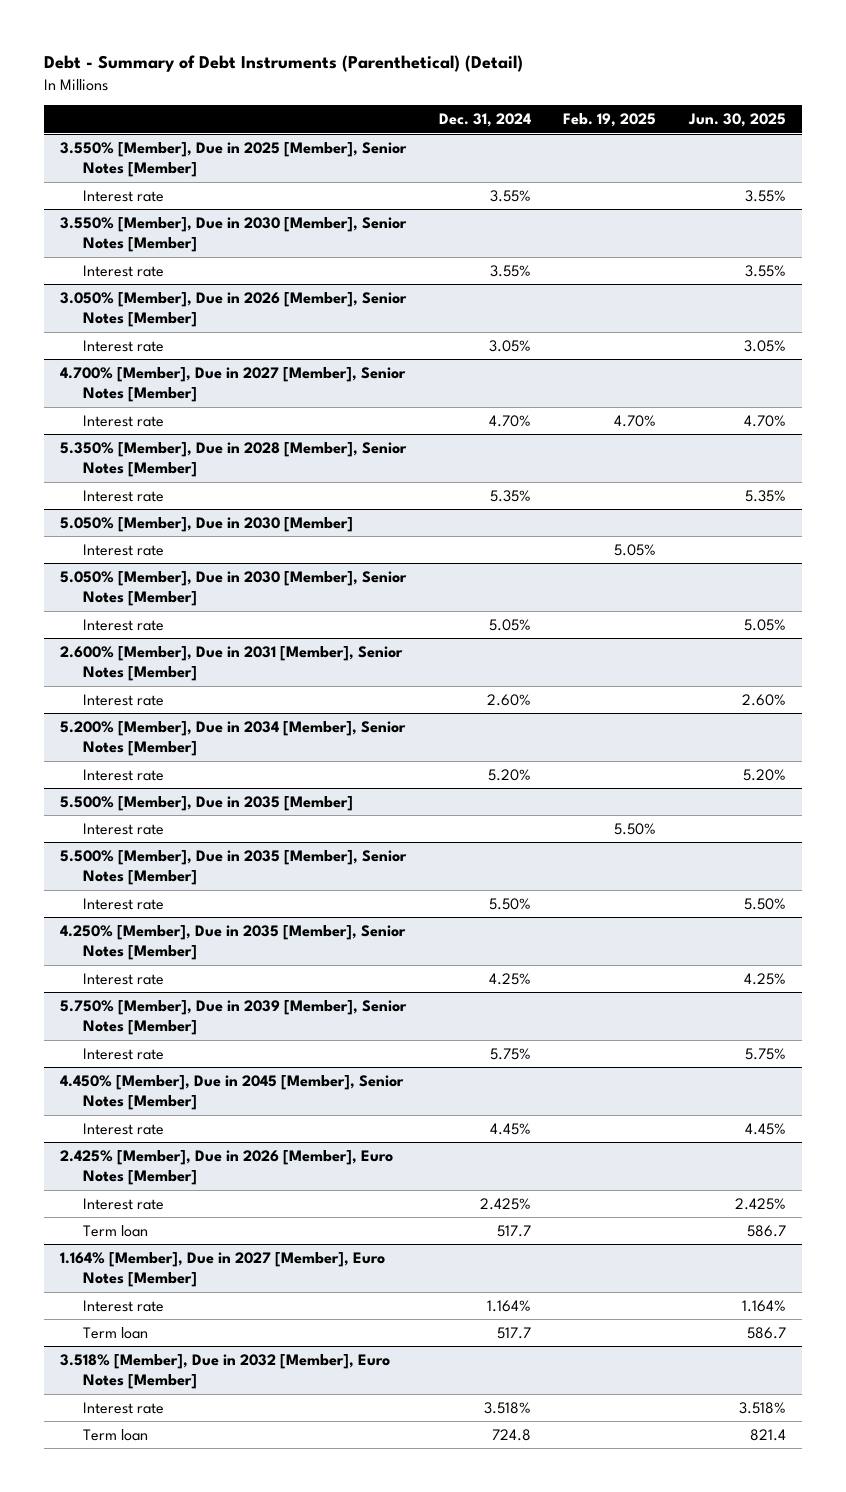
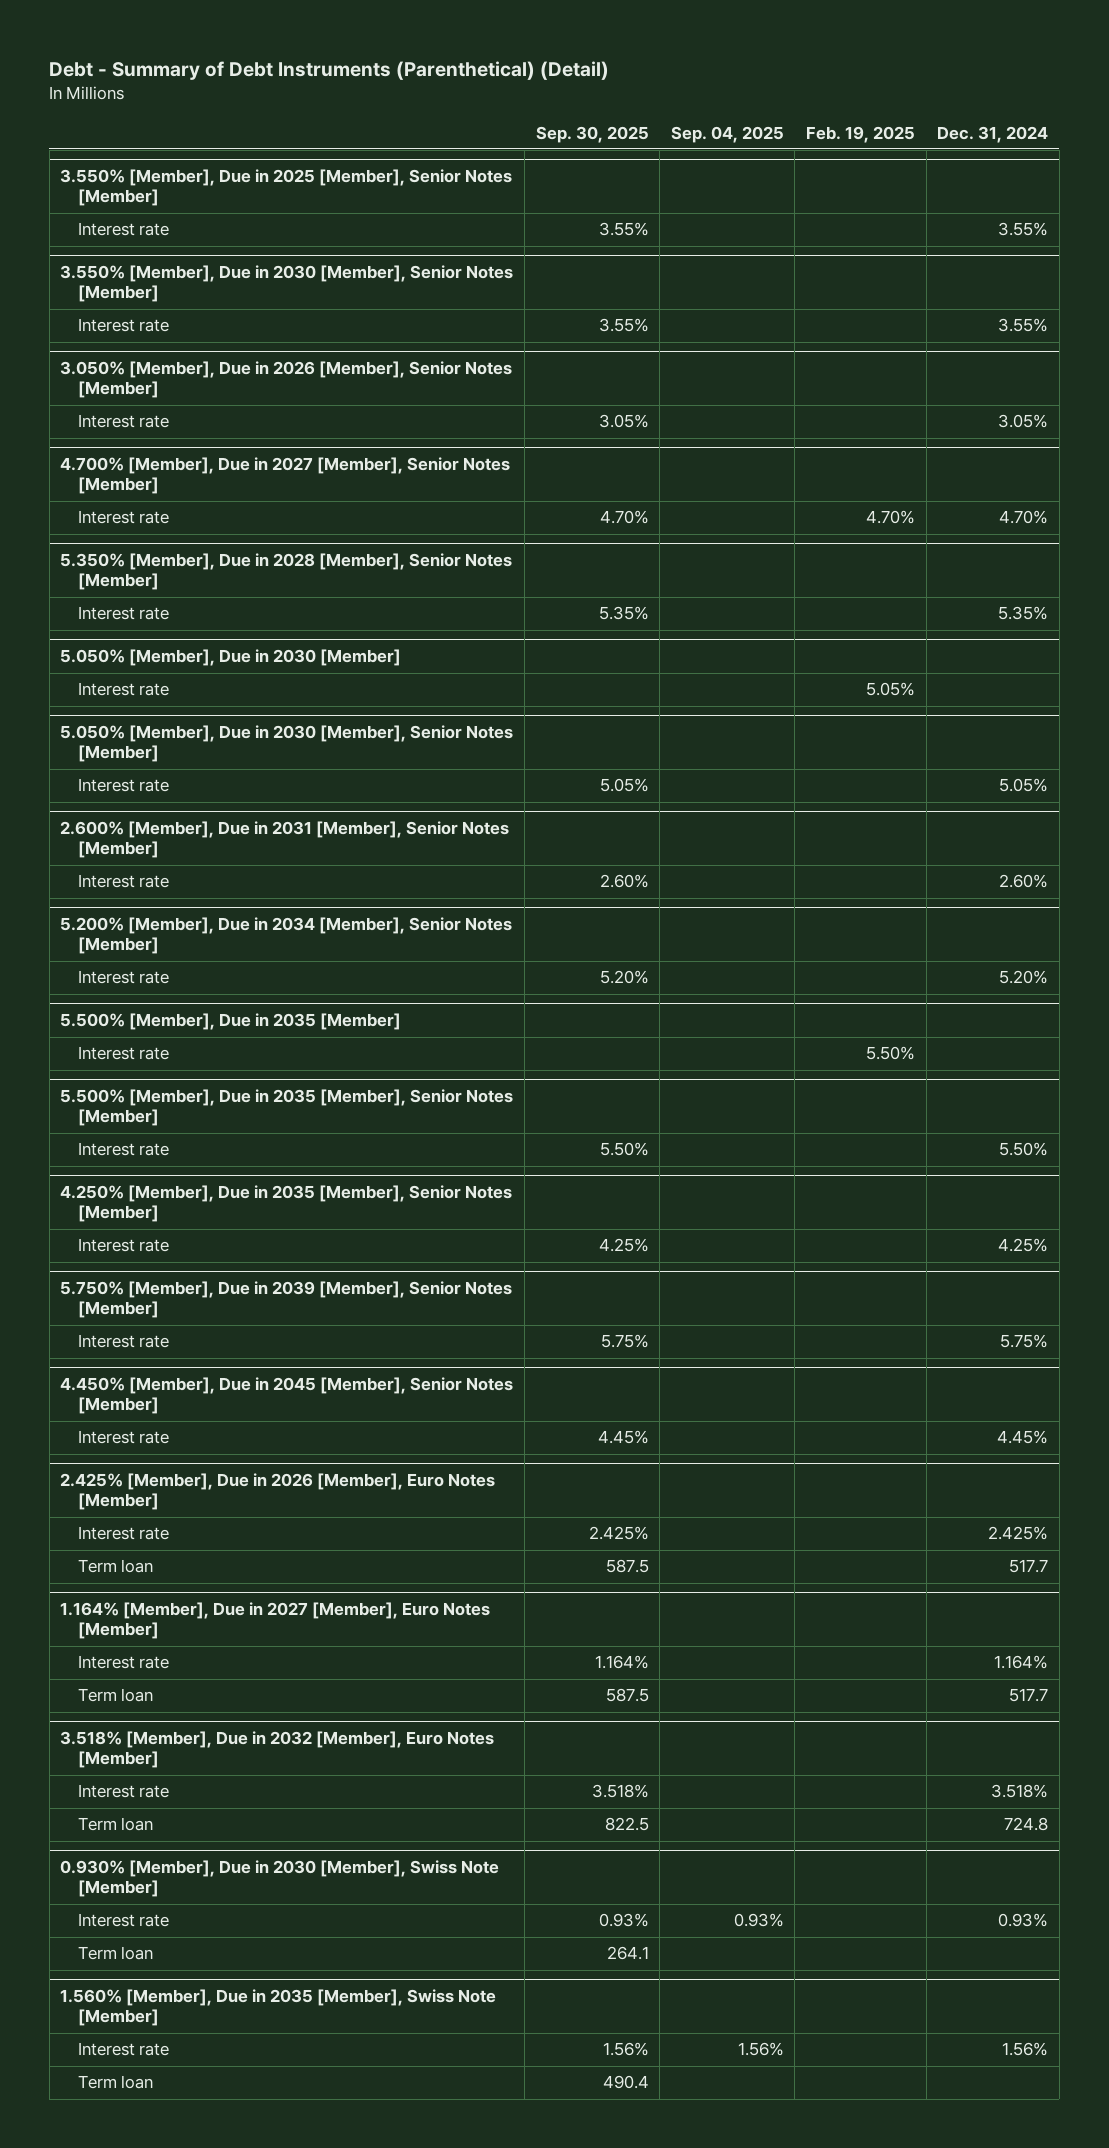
[687,113,786,128] Jun. 30, 2025 -> none
none -> [535,125,649,143] Sep. 30, 2025
none -> [670,125,784,143] Sep. 04, 2025
none -> [60,1860,500,1898] 0.930% [Member], Due in 2030 [Member], Swiss Note [Member]
none -> [77,1913,169,1928] Interest rate
none -> [77,1946,153,1961] Term loan
none -> [60,1989,497,2027] 1.560% [Member], Due in 2035 [Member], Swiss Note [Member]
none -> [77,2042,169,2057] Interest rate
none -> [77,2075,153,2090] Term loan

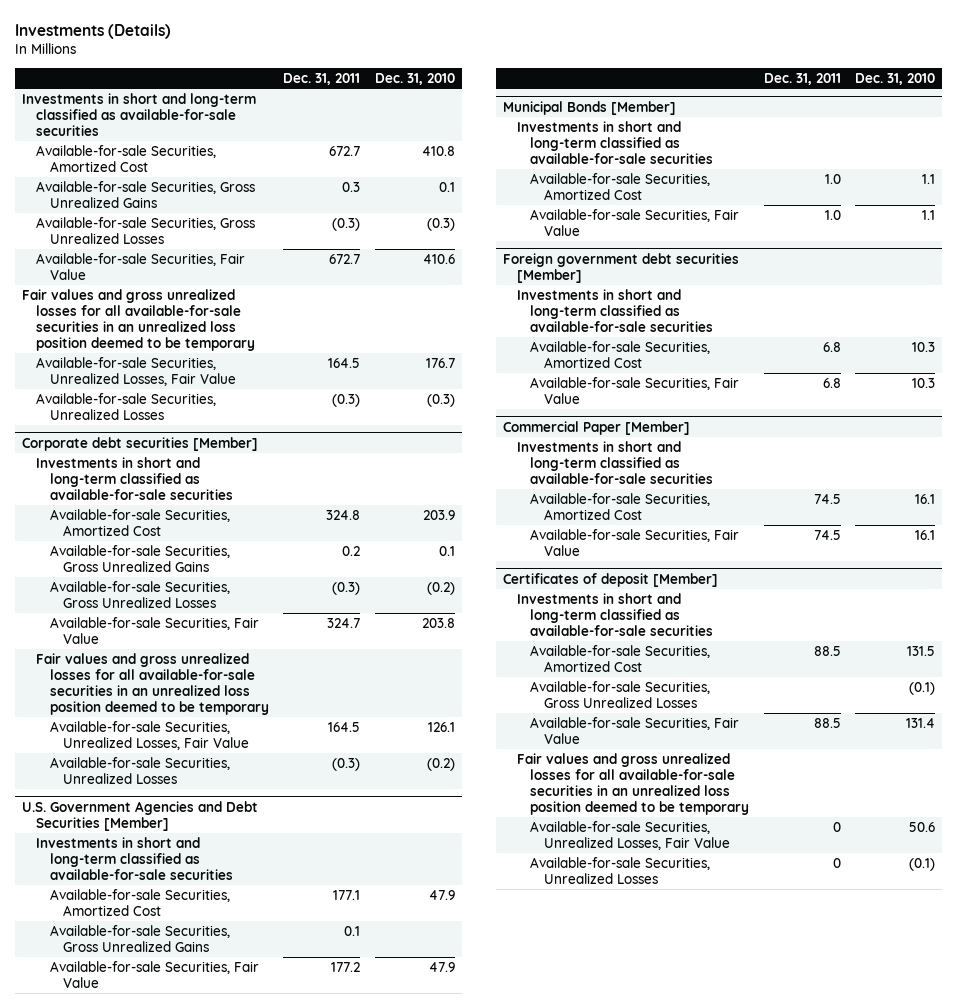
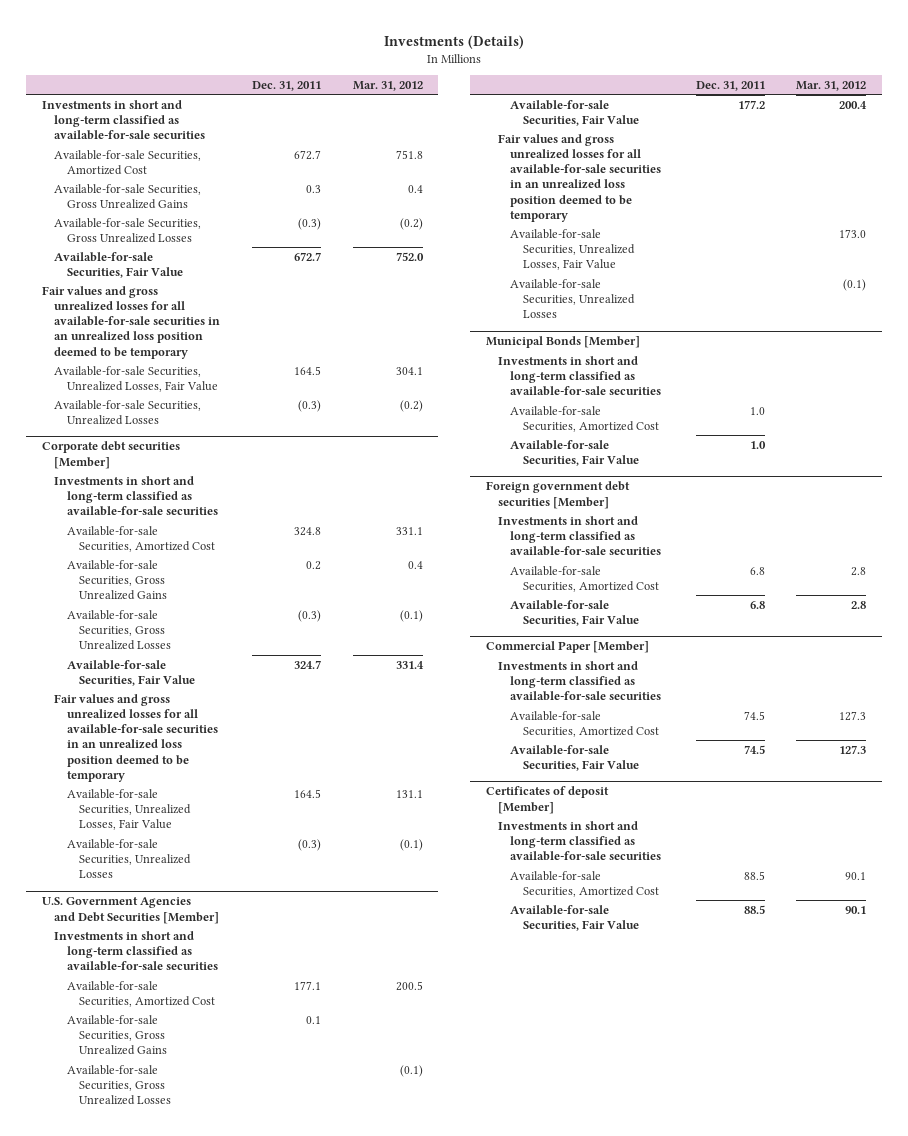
[374,72,455,85] Dec. 31, 2010 -> none
none -> [352,80,423,91] Mar. 31, 2012
none -> [66,1064,171,1106] Available-for-sale Securities, Gross Unrealized Losses
none -> [497,133,662,223] Fair values and gross unrealized losses for all available-for-sale securities in an unrealized loss position deemed to be temporary
none -> [510,228,635,271] Available-for-sale Securities, Unrealized Losses, Fair Value
none -> [510,278,635,319] Available-for-sale Securities, Unrealized Losses
[530,681,711,708] Available-for-sale Securities, Gross Unrealized Losses -> none
[516,753,750,815] Fair values and gross unrealized losses for all available-for-sale securities in an unrealized loss position deemed to be temporary -> none
[530,821,731,850] Available-for-sale Securities, Unrealized Losses, Fair Value -> none
[530,857,711,884] Available-for-sale Securities, Unrealized Losses -> none

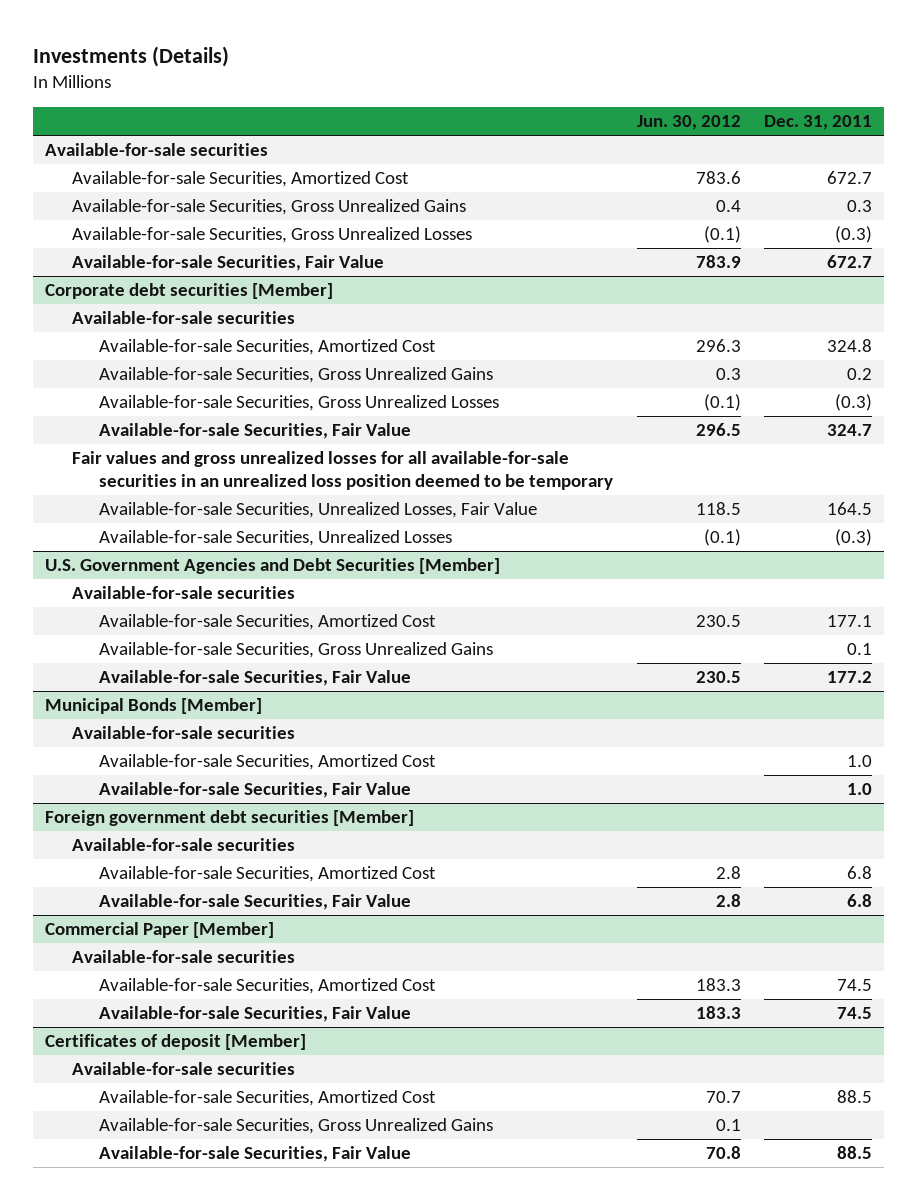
[352,80,423,91] Mar. 31, 2012 -> none
none -> [636,114,741,130] Jun. 30, 2012
[41,99,206,141] Investments in short and long-term classified as available-for-sale securities -> [45,143,269,157] Available-for-sale securities
[41,285,221,359] Fair values and gross unrealized losses for all available-for-sale securities in an unrealized loss position deemed to be temporary -> none
[54,365,218,392] Available-for-sale Securities, Unrealized Losses, Fair Value -> none
[54,399,202,425] Available-for-sale Securities, Unrealized Losses -> none
[54,475,218,517] Investments in short and long-term classified as available-for-sale securities -> [72,311,296,325] Available-for-sale securities
[54,930,218,972] Investments in short and long-term classified as available-for-sale securities -> [72,586,296,600] Available-for-sale securities
[66,1064,171,1106] Available-for-sale Securities, Gross Unrealized Losses -> none
[497,133,662,223] Fair values and gross unrealized losses for all available-for-sale securities in an unrealized loss position deemed to be temporary -> none
[510,228,635,271] Available-for-sale Securities, Unrealized Losses, Fair Value -> none
[510,278,635,319] Available-for-sale Securities, Unrealized Losses -> none
[497,355,662,397] Investments in short and long-term classified as available-for-sale securities -> [72,726,296,740] Available-for-sale securities
[497,515,662,557] Investments in short and long-term classified as available-for-sale securities -> [72,838,296,852] Available-for-sale securities
[497,660,662,702] Investments in short and long-term classified as available-for-sale securities -> [72,950,296,964] Available-for-sale securities
[497,820,662,862] Investments in short and long-term classified as available-for-sale securities -> [72,1062,296,1076] Available-for-sale securities
none -> [99,1118,494,1135] Available-for-sale Securities, Gross Unrealized Gains

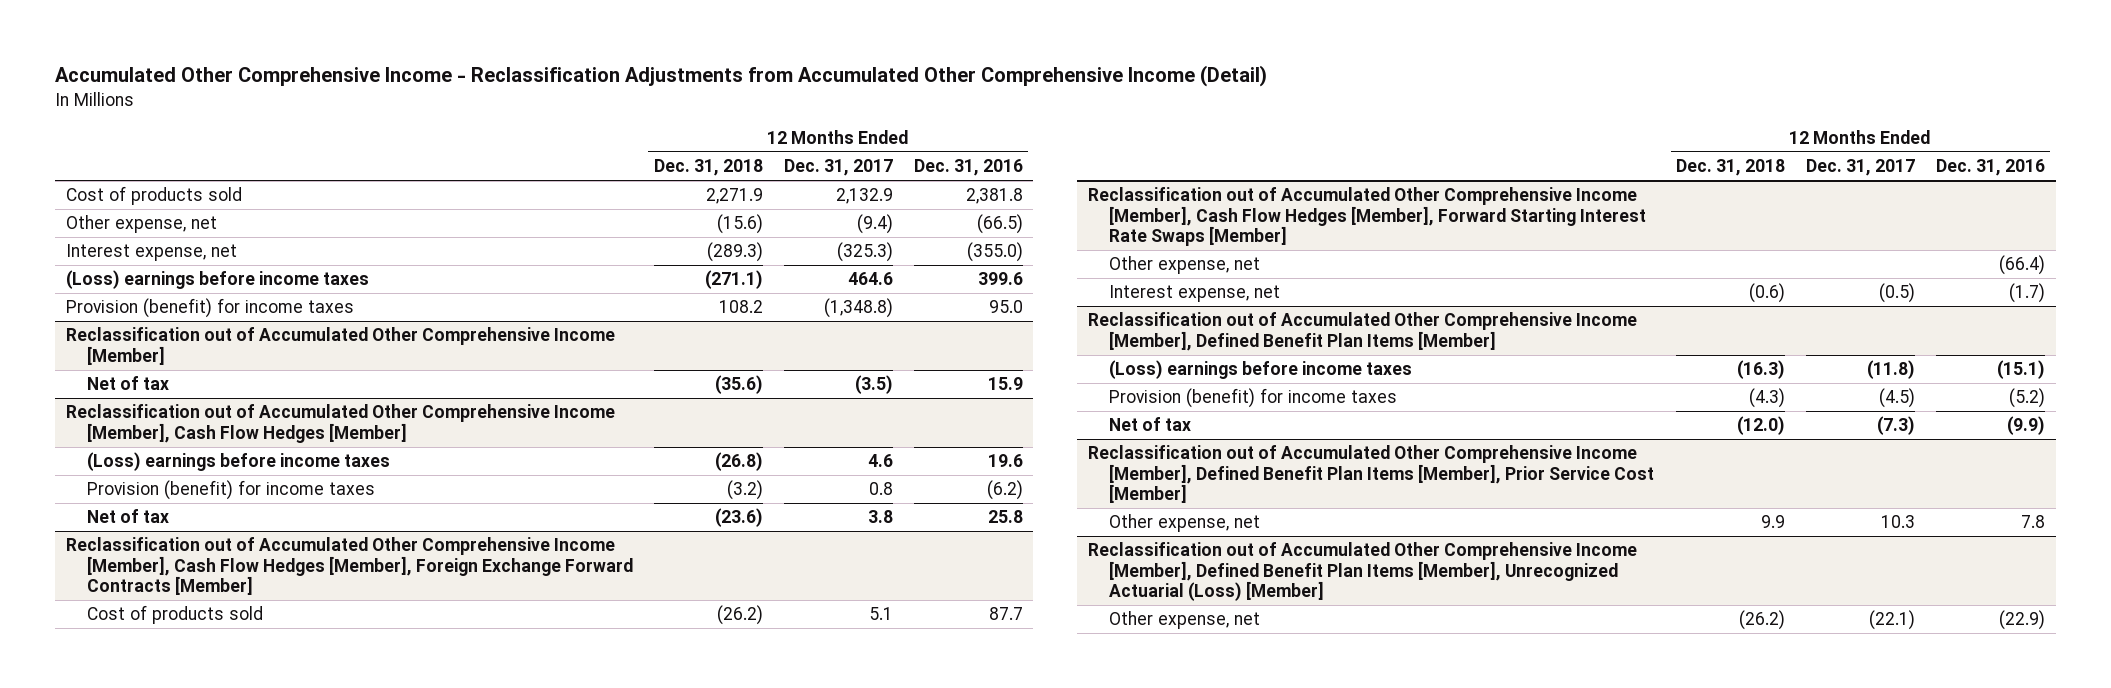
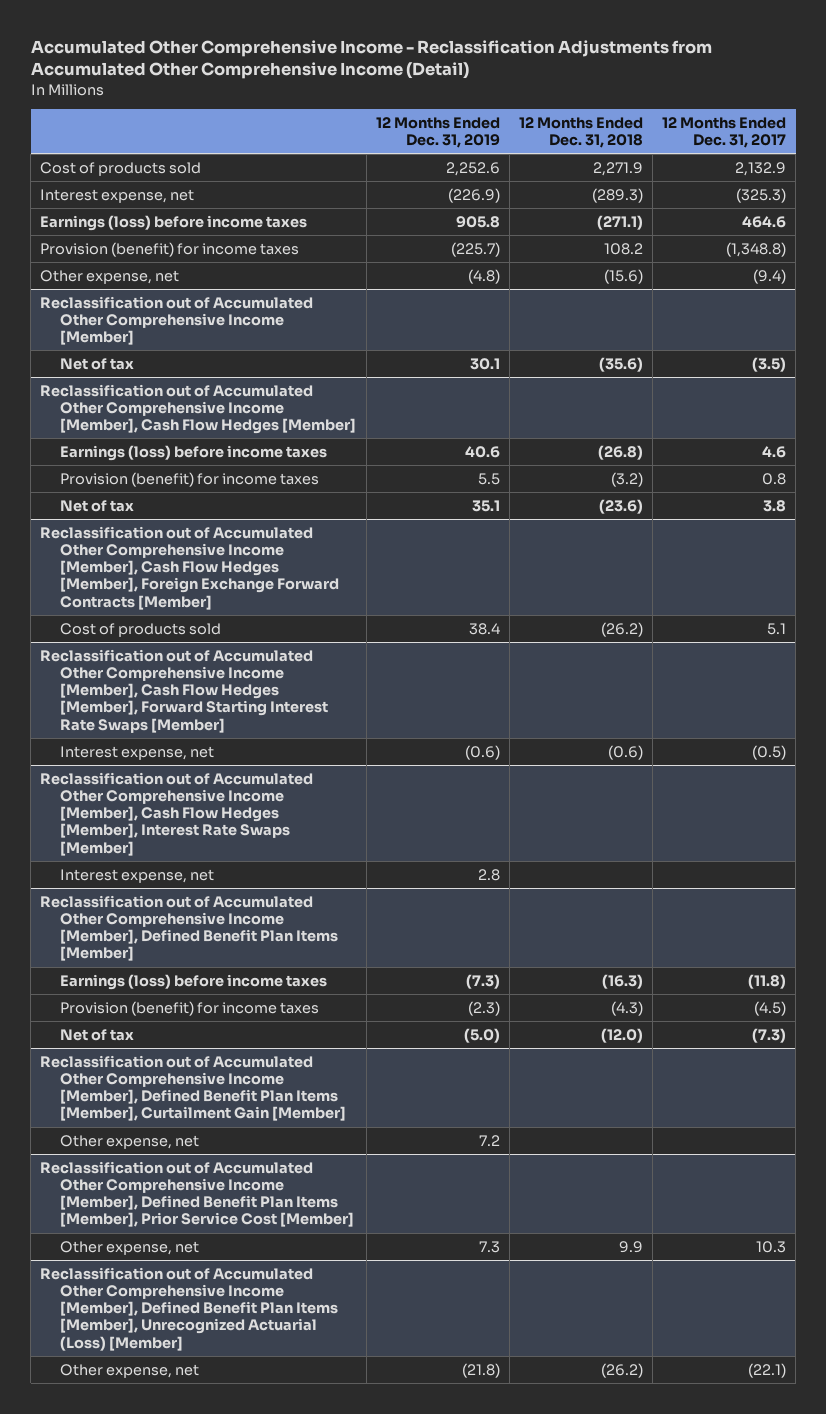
[913,159,1023,177] Dec. 31, 2016 -> none
none -> [375,116,500,148] 12 Months Ended Dec. 31, 2019
[65,270,369,290] (Loss) earnings before income taxes -> [40,214,308,231] Earnings (loss) before income taxes
[65,215,217,234] Other expense, net -> [40,269,180,284] Other expense, net
[86,452,390,472] (Loss) earnings before income taxes -> [60,444,328,461] Earnings (loss) before income taxes
[1108,256,1260,275] Other expense, net -> none
none -> [40,771,314,856] Reclassification out of Accumulated Other Comprehensive Income [Member], Cash Flow Hedges [Member], Interest Rate Swaps [Member]
none -> [60,868,215,883] Interest expense, net
[1108,360,1412,380] (Loss) earnings before income taxes -> [60,973,328,990] Earnings (loss) before income taxes
none -> [40,1054,347,1122] Reclassification out of Accumulated Other Comprehensive Income [Member], Defined Benefit Plan Items [Member], Curtailment Gain [Member]
none -> [60,1134,200,1149] Other expense, net

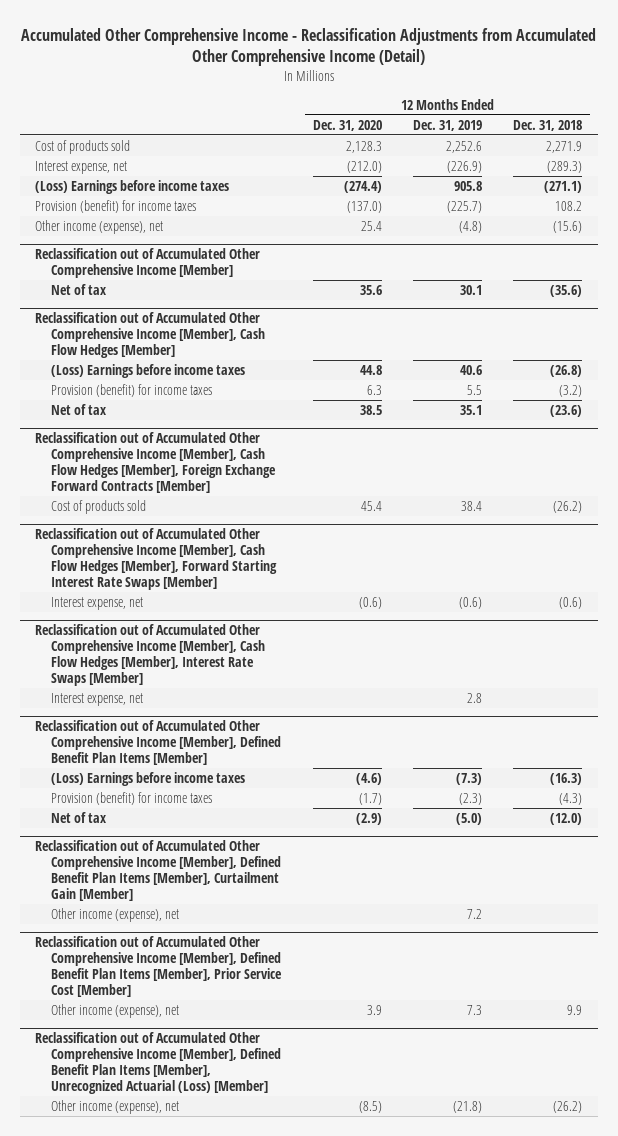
[662,116,787,148] 12 Months Ended Dec. 31, 2017 -> none
none -> [312,119,382,131] Dec. 31, 2020
[40,214,308,231] Earnings (loss) before income taxes -> [35,179,230,194] (Loss) Earnings before income taxes
[40,269,180,284] Other expense, net -> [35,219,164,234] Other income (expense), net
[60,444,328,461] Earnings (loss) before income taxes -> [51,363,246,378] (Loss) Earnings before income taxes
[60,973,328,990] Earnings (loss) before income taxes -> [51,771,246,786] (Loss) Earnings before income taxes
[60,1134,200,1149] Other expense, net -> [51,907,180,922] Other income (expense), net
[60,1240,200,1255] Other expense, net -> [51,1003,180,1018] Other income (expense), net
[60,1363,200,1378] Other expense, net -> [51,1099,180,1114] Other income (expense), net

